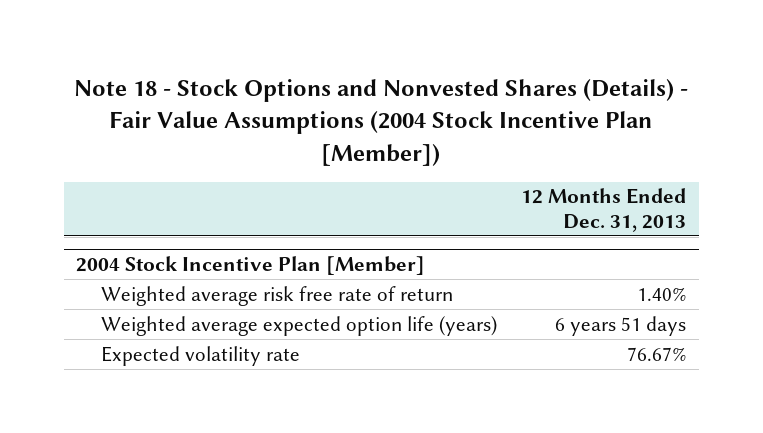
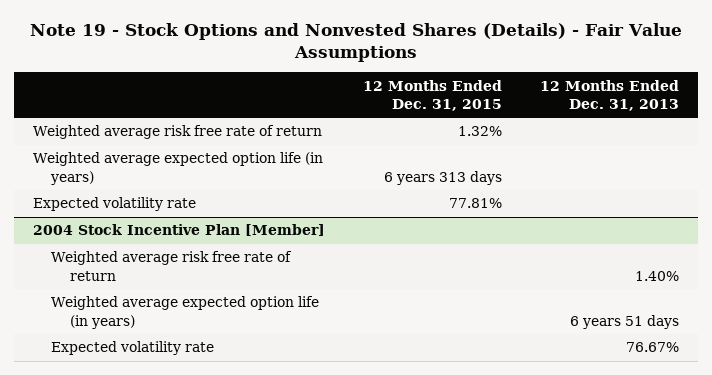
[74,78,689,166] Note 18 - Stock Options and Nonvested Shares (Details) - Fair Value Assumptions (2004 Stock Incentive Plan [Member]) -> [30,23,683,63] Note 19 - Stock Options and Nonvested Shares (Details) - Fair Value Assumptions
none -> [363,79,503,112] 12 Months Ended Dec. 31, 2015
none -> [33,125,323,140] Weighted average risk free rate of return
none -> [33,152,324,185] Weighted average expected option life (in years)
none -> [33,197,197,212] Expected volatility rate
[100,315,497,336] Weighted average expected option life (years) -> [51,296,320,329] Weighted average expected option life (in years)

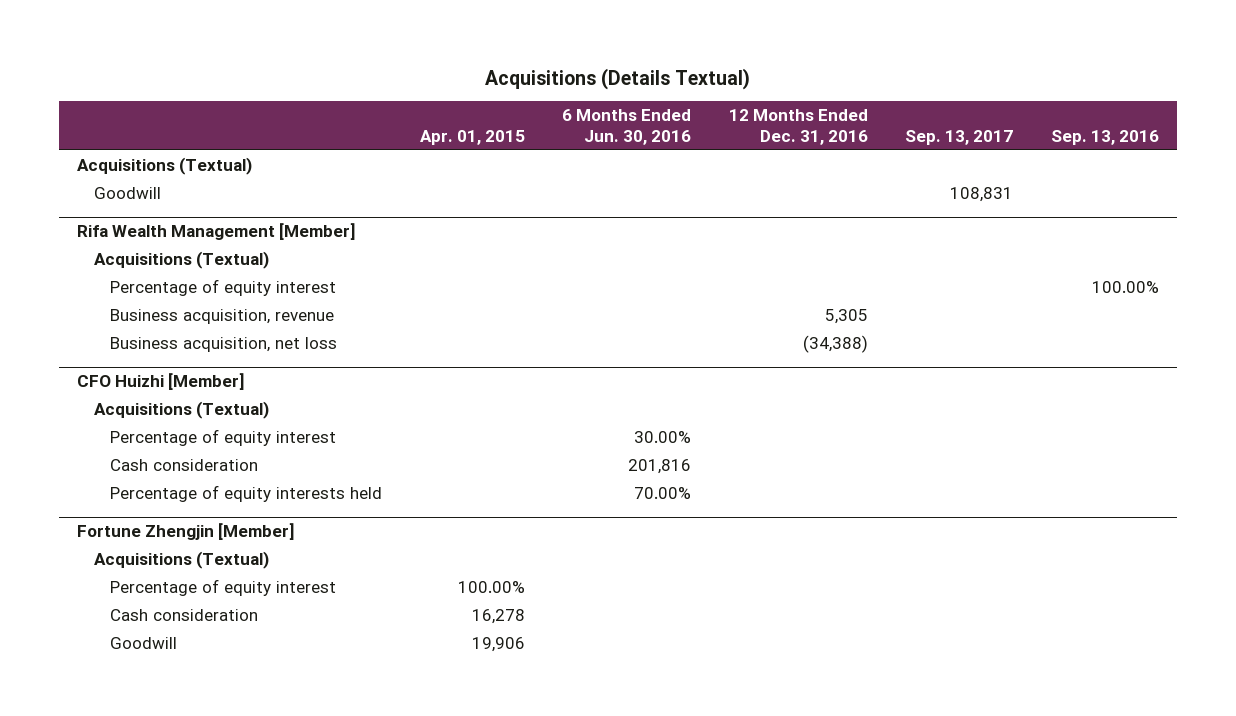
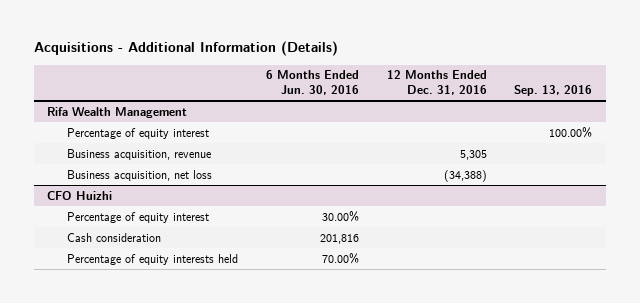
[484,67,750,90] Acquisitions (Details Textual) -> [33,41,338,57] Acquisitions - Additional Information (Details)
[419,130,525,146] Apr. 01, 2015 -> none
[905,130,1014,146] Sep. 13, 2017 -> none
[77,156,253,175] Acquisitions (Textual) -> none
[93,186,161,199] Goodwill -> none
[93,250,269,269] Acquisitions (Textual) -> none
[77,223,357,241] Rifa Wealth Management [Member] -> [47,106,188,118] Rifa Wealth Management
[93,400,269,419] Acquisitions (Textual) -> none
[77,373,246,391] CFO Huizhi [Member] -> [47,190,113,200] CFO Huizhi
[77,523,296,541] Fortune Zhengjin [Member] -> none
[93,550,269,569] Acquisitions (Textual) -> none
[110,578,337,596] Percentage of equity interest -> none
[110,608,259,621] Cash consideration -> none
[110,636,178,649] Goodwill -> none

